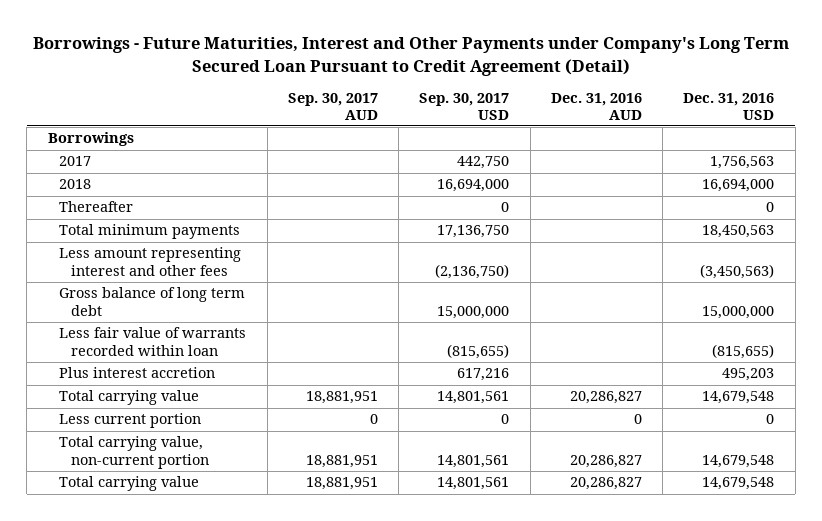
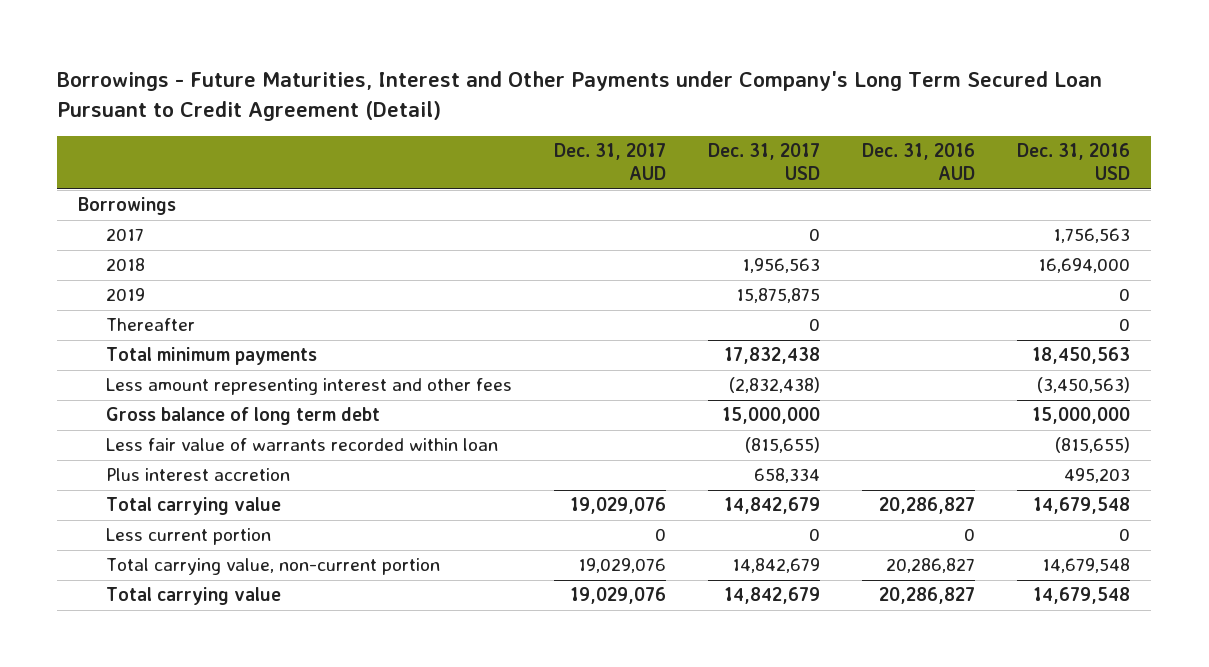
[287,92,378,120] Sep. 30, 2017 AUD -> none
[419,92,510,120] Sep. 30, 2017 USD -> none
none -> [554,142,667,181] Dec. 31, 2017 AUD
none -> [708,142,821,181] Dec. 31, 2017 USD
none -> [105,288,145,302] 2019

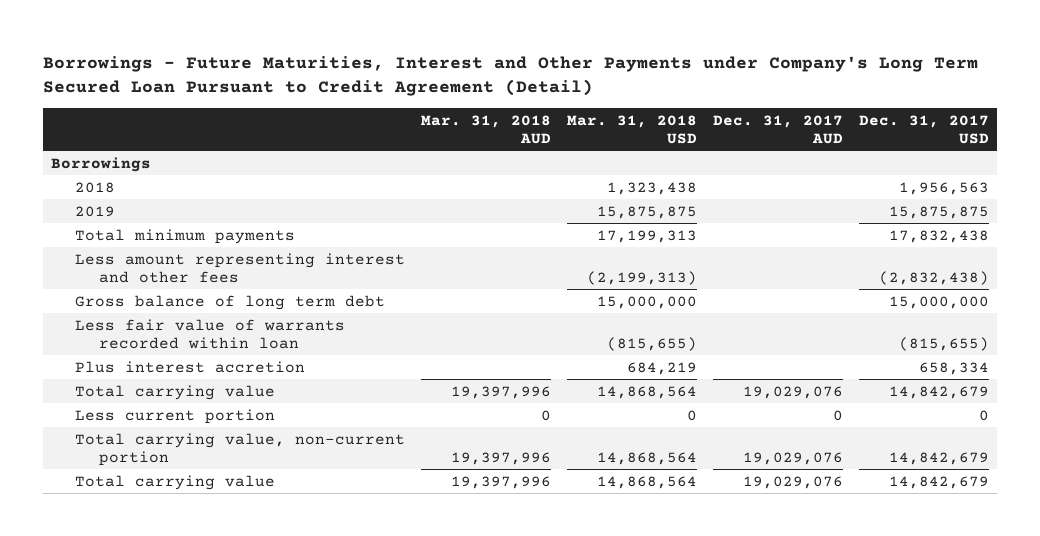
[862,142,976,181] Dec. 31, 2016 AUD -> none
[1017,142,1131,181] Dec. 31, 2016 USD -> none
none -> [421,114,552,144] Mar. 31, 2018 AUD
none -> [567,114,698,144] Mar. 31, 2018 USD
[105,228,144,242] 2017 -> none
[105,318,195,332] Thereafter -> none

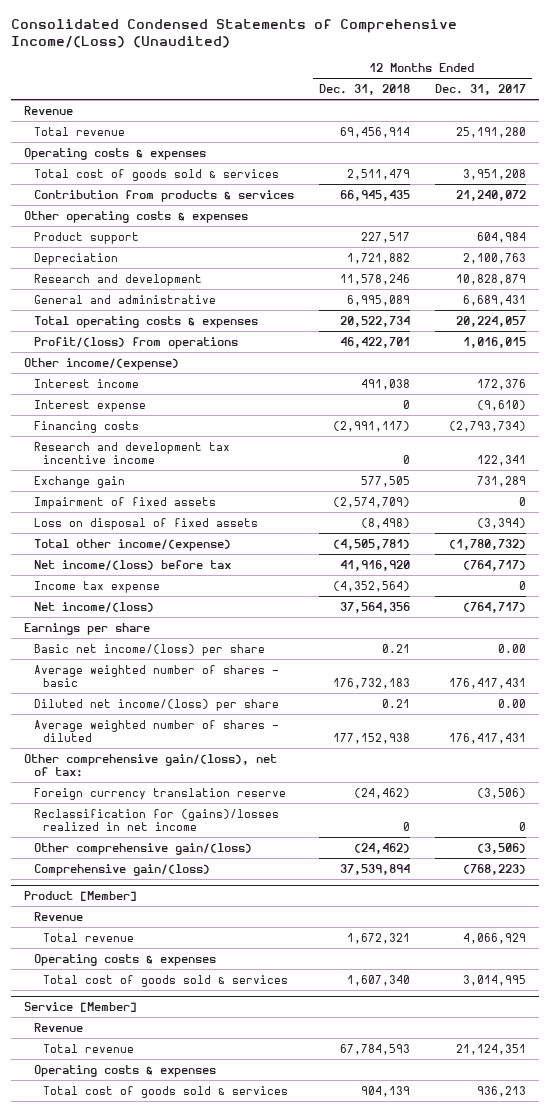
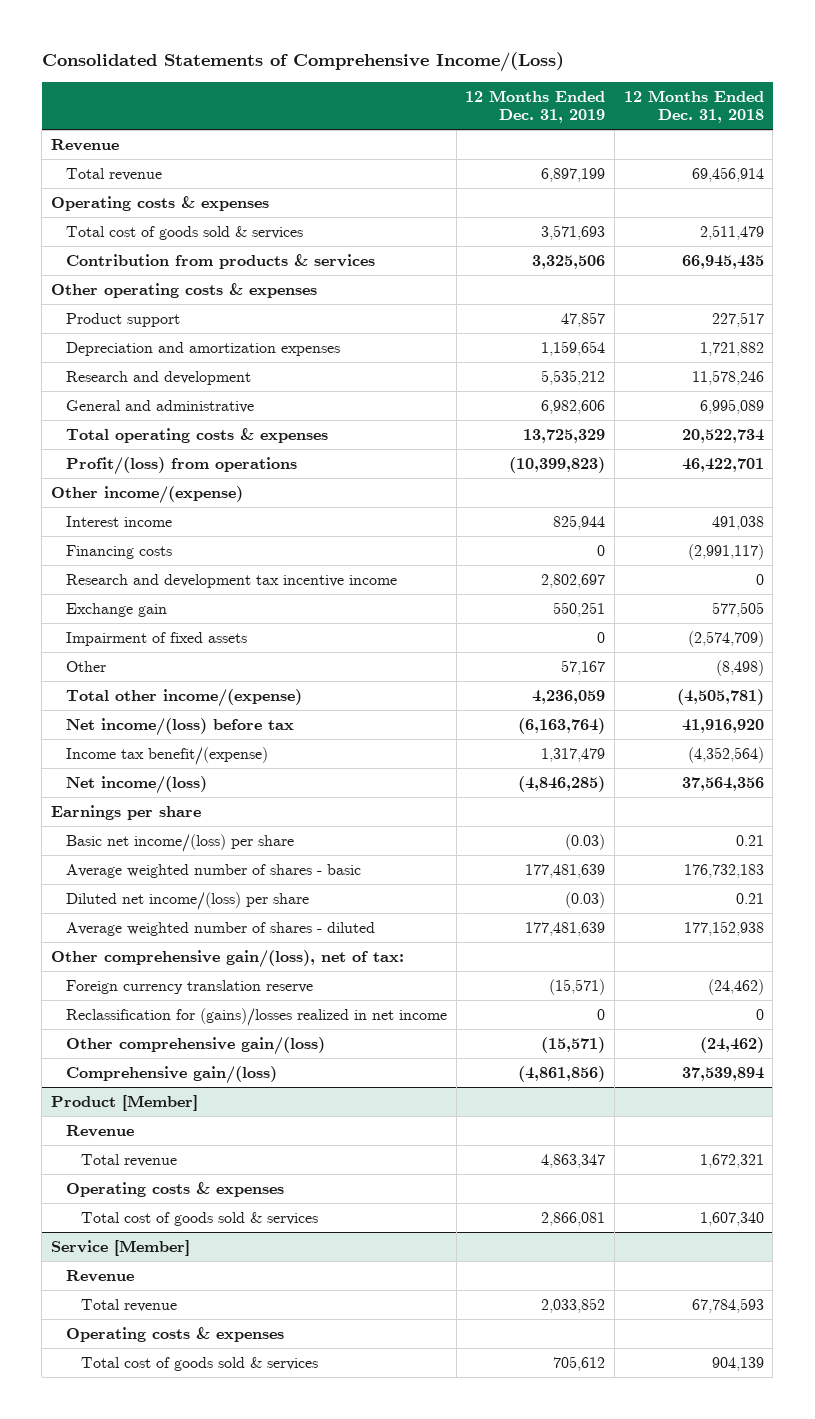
[11,18,458,49] Consolidated Condensed Statements of Comprehensive Income/(Loss) (Unaudited) -> [41,52,564,73] Consolidated Statements of Comprehensive Income/(Loss)
[435,84,527,96] Dec. 31, 2017 -> none
none -> [465,89,606,123] 12 Months Ended Dec. 31, 2019
[33,252,118,265] Depreciation -> [66,342,341,357] Depreciation and amortization expenses
[33,399,146,412] Interest expense -> none
[33,517,258,530] Loss on disposal of fixed assets -> [66,661,107,673] Other
[33,580,160,593] Income tax expense -> [66,747,269,766] Income tax benefit/(expense)

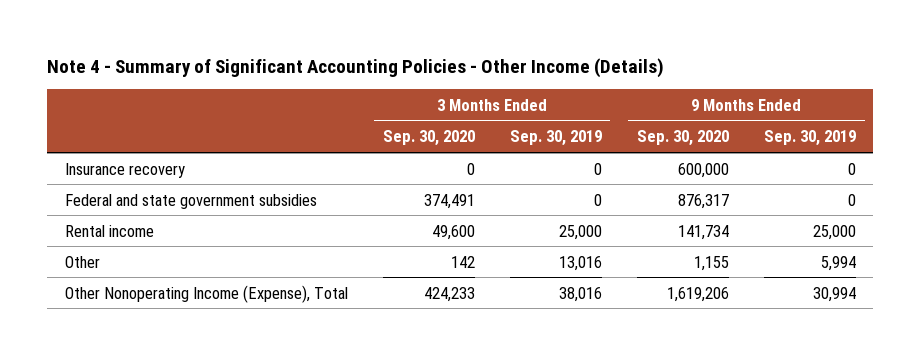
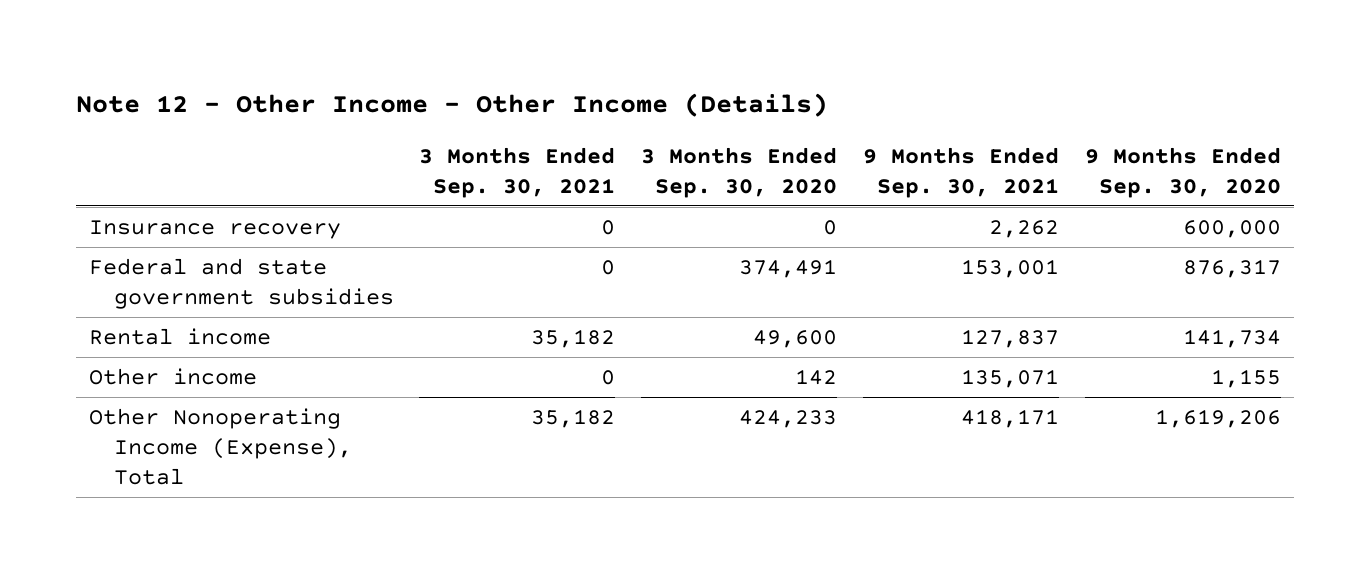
[46,57,664,78] Note 4 - Summary of Significant Accounting Policies - Other Income (Details) -> [75,93,828,118] Note 12 - Other Income - Other Income (Details)
[509,130,602,147] Sep. 30, 2019 -> none
[763,130,856,147] Sep. 30, 2019 -> none
none -> [419,146,616,198] 3 Months Ended Sep. 30, 2021
none -> [862,146,1059,198] 9 Months Ended Sep. 30, 2021
[64,255,100,268] Other -> [88,367,257,385] Other income

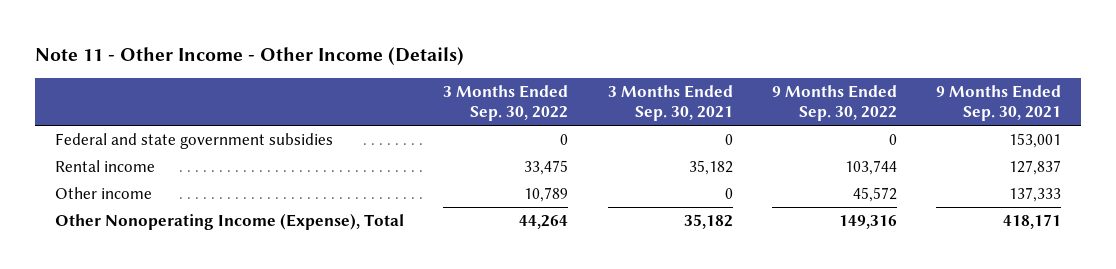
[75,93,828,118] Note 12 - Other Income - Other Income (Details) -> [35,47,465,66] Note 11 - Other Income - Other Income (Details)
[641,146,838,198] 3 Months Ended Sep. 30, 2020 -> none
[1084,146,1281,198] 9 Months Ended Sep. 30, 2020 -> none
none -> [443,85,569,122] 3 Months Ended Sep. 30, 2022
none -> [771,85,897,122] 9 Months Ended Sep. 30, 2022
[88,219,341,239] Insurance recovery -> none
[960,368,1059,388] 135,071 -> [1009,186,1062,202] 137,333

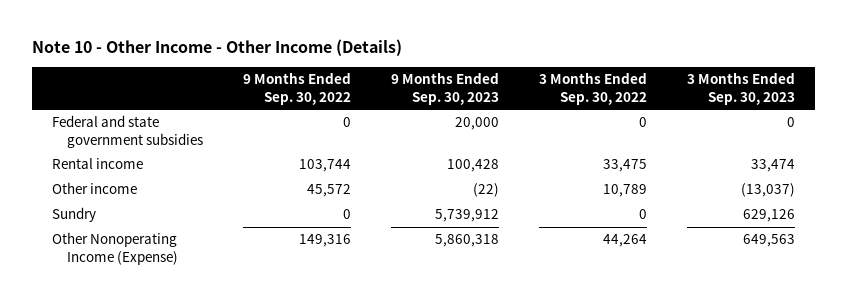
[35,47,465,66] Note 11 - Other Income - Other Income (Details) -> [31,38,402,56] Note 10 - Other Income - Other Income (Details)
[607,85,733,122] 3 Months Ended Sep. 30, 2021 -> none
[936,85,1062,122] 9 Months Ended Sep. 30, 2021 -> none
none -> [391,72,500,105] 9 Months Ended Sep. 30, 2023
none -> [687,72,796,105] 3 Months Ended Sep. 30, 2023
none -> [51,207,96,223] Sundry
[54,212,404,230] Other Nonoperating Income (Expense), Total -> [51,232,179,265] Other Nonoperating Income (Expense)

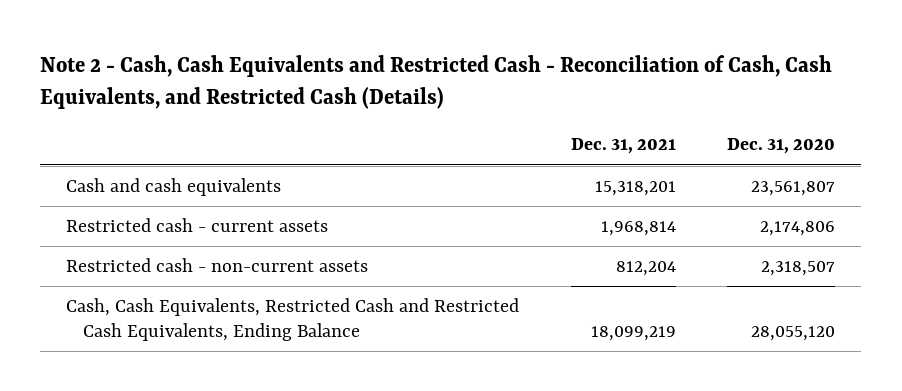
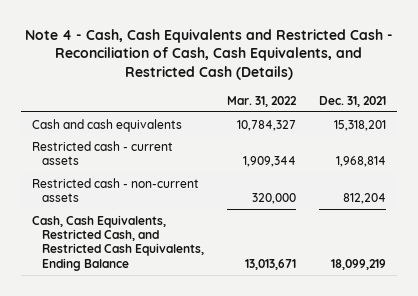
[40,55,833,110] Note 2 - Cash, Cash Equivalents and Restricted Cash - Reconciliation of Cash, Cash Equivalents, and Restricted Cash (Details) -> [25,28,394,81] Note 4 - Cash, Cash Equivalents and Restricted Cash - Reconciliation of Cash, Cash Equivalents, and Restricted Cash (Details)
[727,138,836,155] Dec. 31, 2020 -> none
none -> [226,95,297,107] Mar. 31, 2022
[66,297,520,341] Cash, Cash Equivalents, Restricted Cash and Restricted Cash Equivalents, Ending Balance -> [32,214,204,271] Cash, Cash Equivalents, Restricted Cash, and Restricted Cash Equivalents, Ending Balance

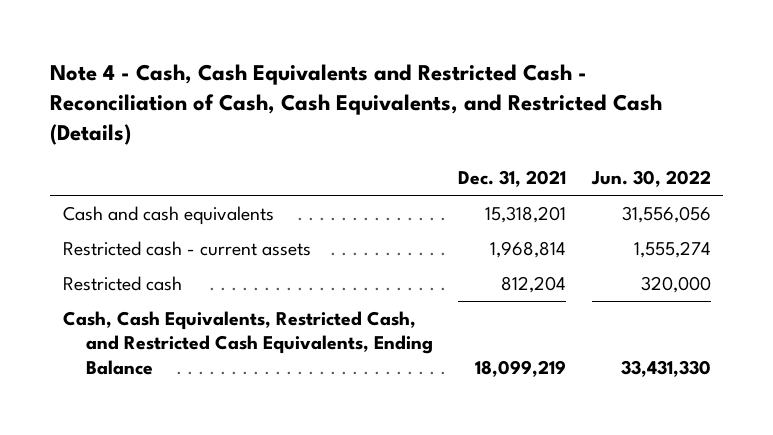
[226,95,297,107] Mar. 31, 2022 -> none
none -> [590,169,711,187] Jun. 30, 2022
[32,177,200,202] Restricted cash - non-current assets -> [62,275,182,291] Restricted cash

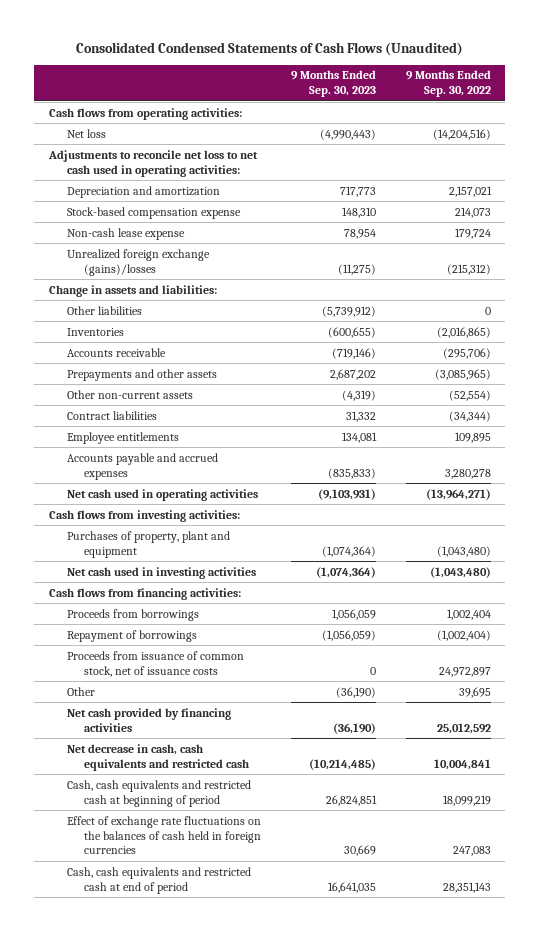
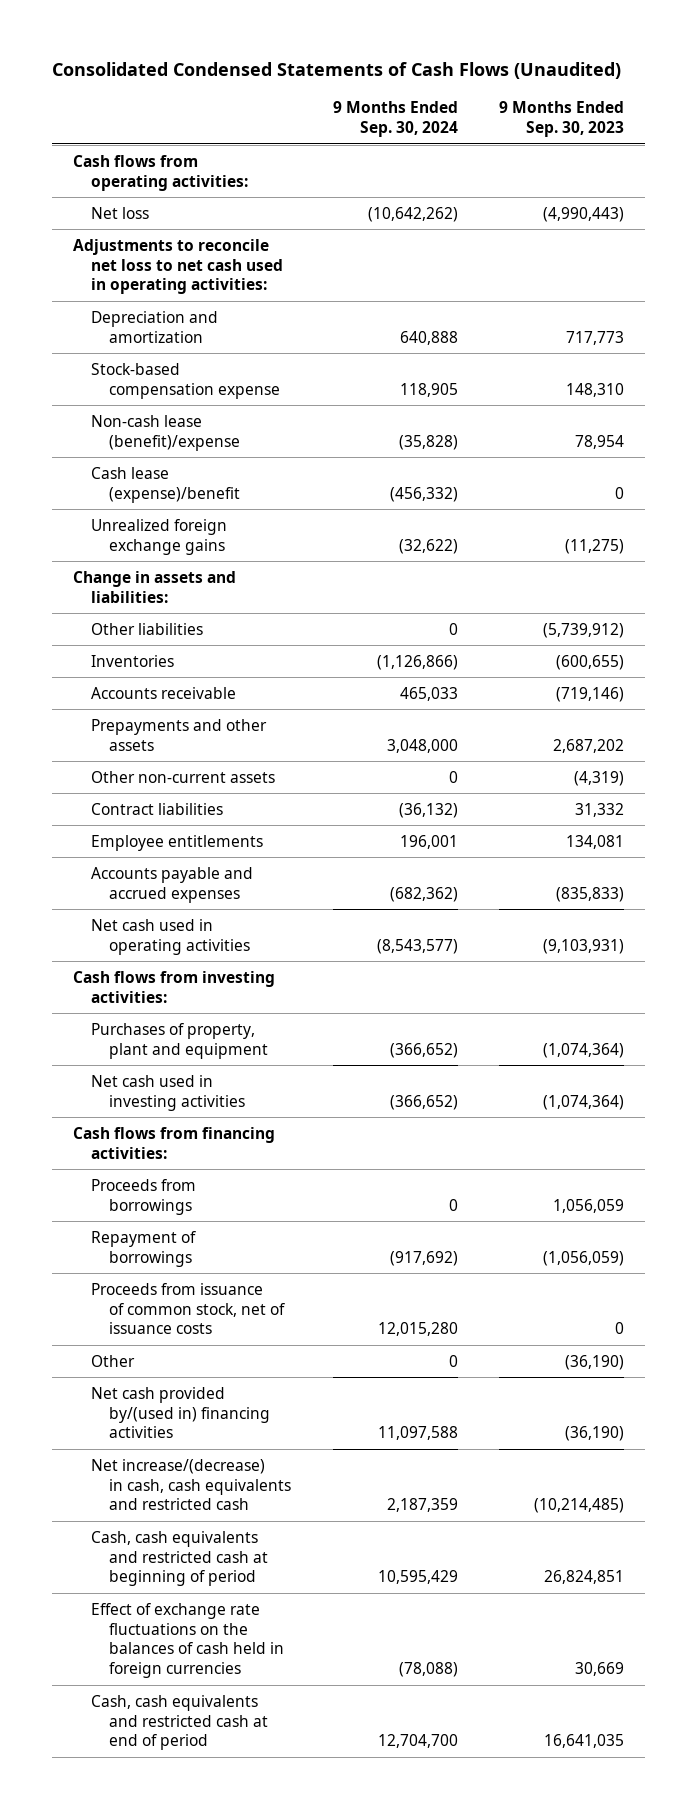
[405,70,491,98] 9 Months Ended Sep. 30, 2022 -> none
none -> [332,101,458,138] 9 Months Ended Sep. 30, 2024
[66,227,185,240] Non-cash lease expense -> [90,414,240,451] Non-cash lease (benefit)/expense
none -> [90,466,240,503] Cash lease (expense)/benefit
[66,248,210,276] Unrealized foreign exchange (gains)/losses -> [90,518,227,555] Unrealized foreign exchange gains
[66,707,231,732] Net cash provided by financing activities -> [90,1386,270,1439] Net cash provided by/(used in) financing activities
[66,743,250,771] Net decrease in cash, cash equivalents and restricted cash -> [90,1458,291,1511] Net increase/(decrease) in cash, cash equivalents and restricted cash

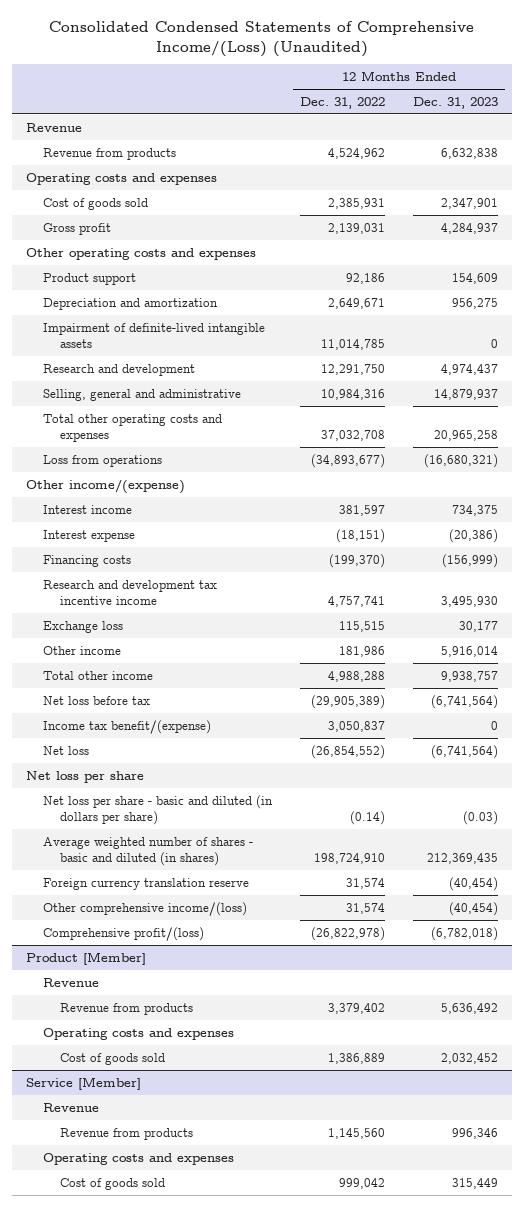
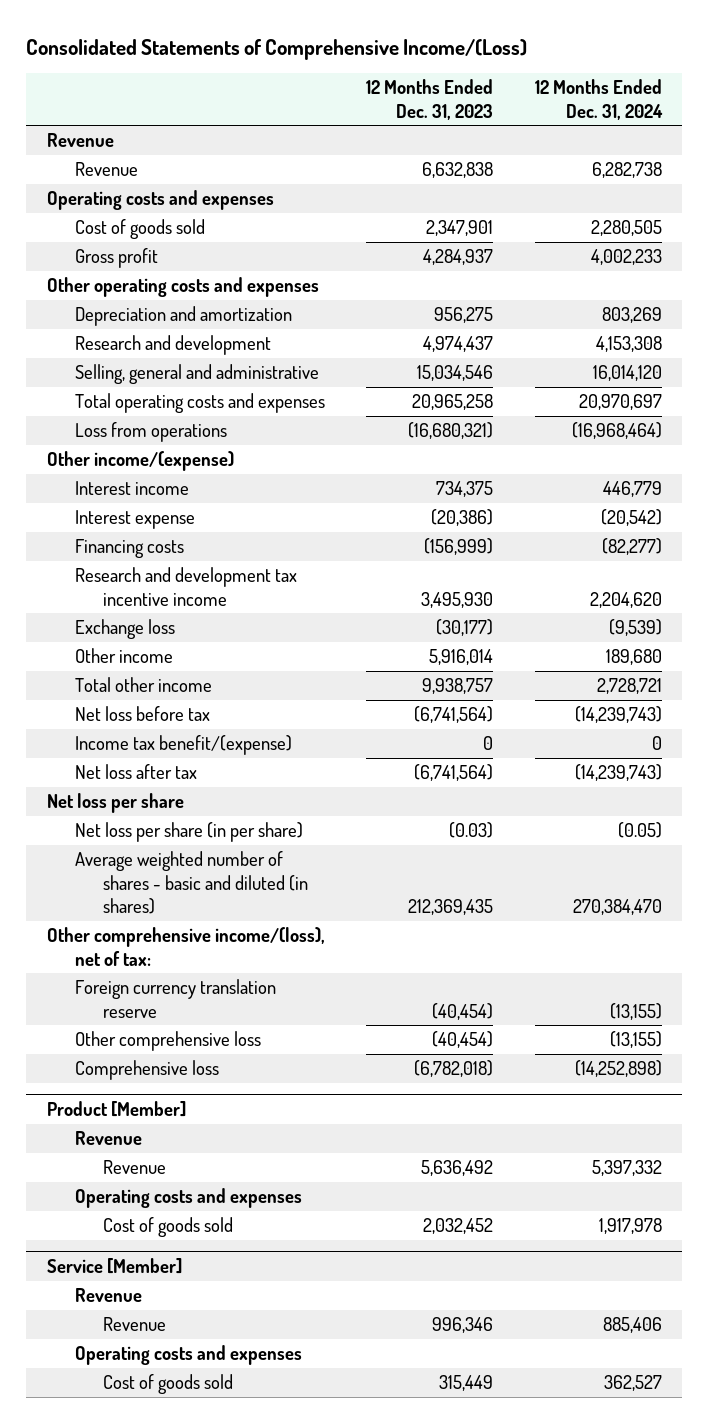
[49,21,475,57] Consolidated Condensed Statements of Comprehensive Income/(Loss) (Unaudited) -> [26,38,528,60] Consolidated Statements of Comprehensive Income/(Loss)
[300,96,386,109] Dec. 31, 2022 -> none
none -> [534,79,663,120] 12 Months Ended Dec. 31, 2024
[43,147,177,160] Revenue from products -> [74,162,138,177] Revenue
[43,272,137,285] Product support -> none
[43,322,266,349] Impairment of definite-lived intangible assets -> none
[433,388,498,400] 14,879,937 -> [417,365,494,382] 15,034,546
[43,413,223,443] Total other operating costs and expenses -> [74,393,325,414] Total operating costs and expenses
[458,620,498,632] 30,177 -> [436,619,494,637] (30,177)
[43,745,90,755] Net loss -> [74,764,197,780] Net loss after tax
[43,794,274,826] Net loss per share - basic and diluted (in dollars per share) -> [74,822,303,843] Net loss per share (in per share)
none -> [46,927,325,966] Other comprehensive income/(loss), net of tax:
[43,901,248,916] Other comprehensive income/(loss) -> [74,1031,261,1052] Other comprehensive loss
[43,926,205,941] Comprehensive profit/(loss) -> [74,1060,219,1081] Comprehensive loss
[60,1002,194,1015] Revenue from products -> [102,1160,166,1175] Revenue
[60,1127,194,1140] Revenue from products -> [102,1317,166,1332] Revenue

